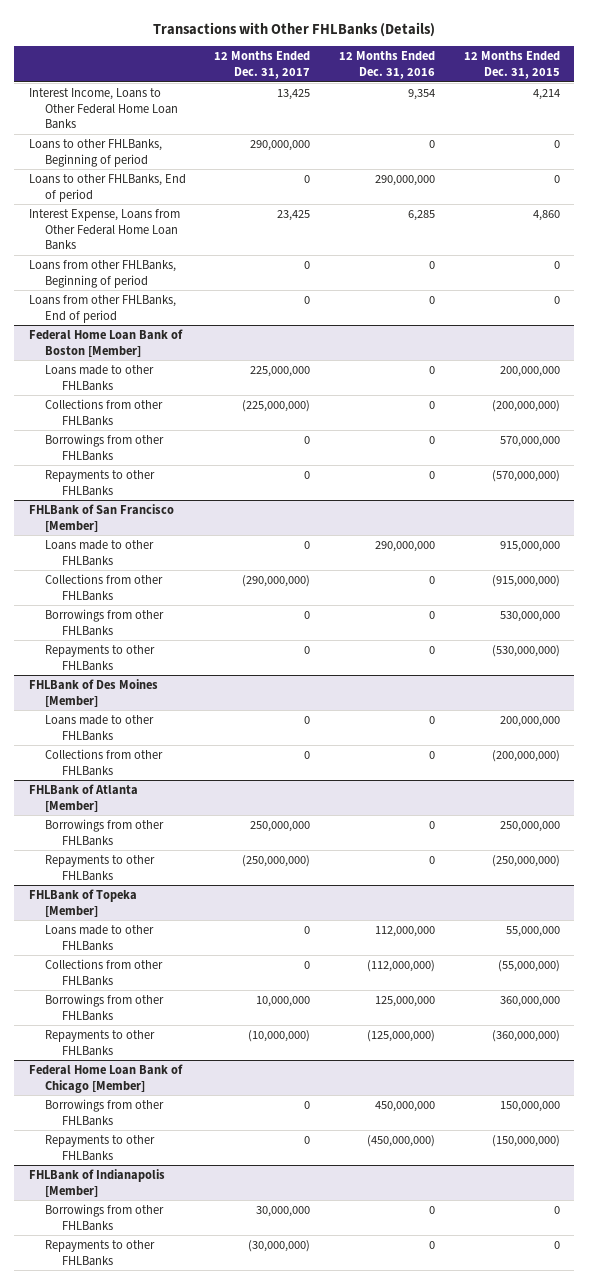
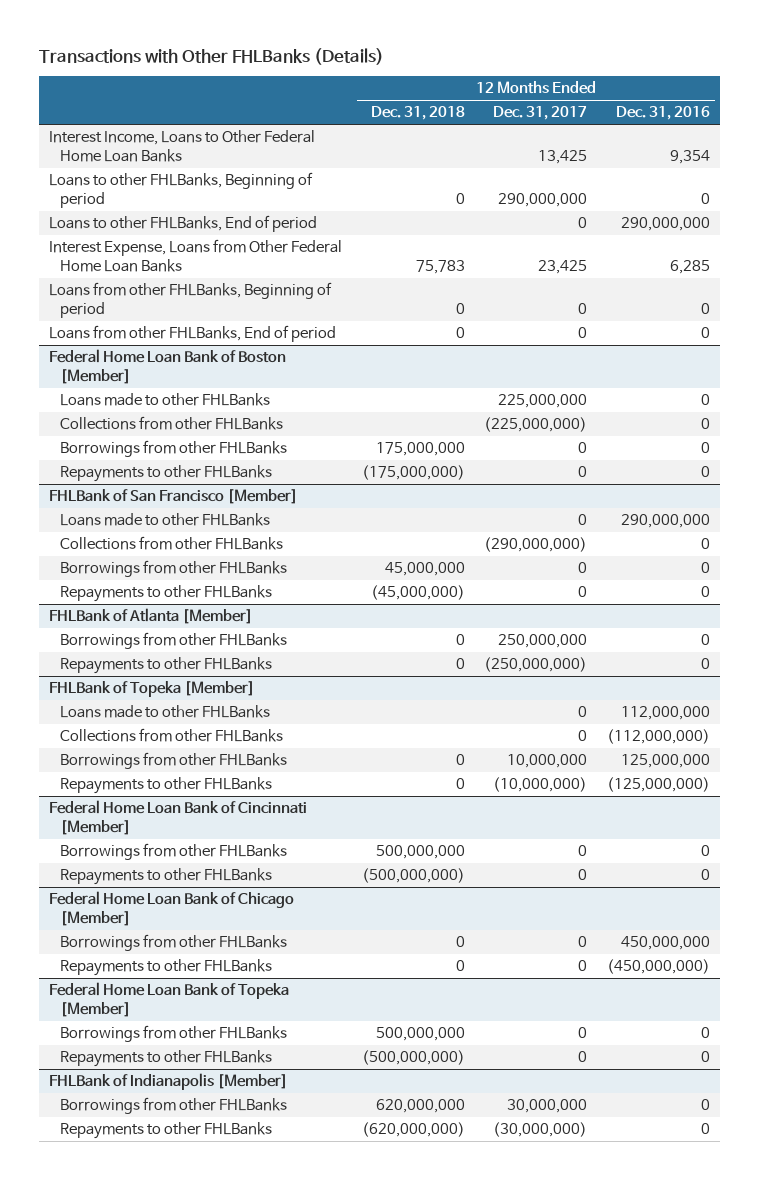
[464,51,561,80] 12 Months Ended Dec. 31, 2015 -> none
none -> [370,106,465,121] Dec. 31, 2018
[28,678,158,707] FHLBank of Des Moines [Member] -> none
[45,714,155,741] Loans made to other FHLBanks -> none
[45,748,164,776] Collections from other FHLBanks -> none
none -> [49,800,308,835] Federal Home Loan Bank of Cincinnati [Member]
none -> [60,843,288,861] Borrowings from other FHLBanks
none -> [60,868,273,886] Repayments to other FHLBanks
none -> [49,982,290,1017] Federal Home Loan Bank of Topeka [Member]
none -> [60,1025,288,1043] Borrowings from other FHLBanks
none -> [60,1050,273,1068] Repayments to other FHLBanks

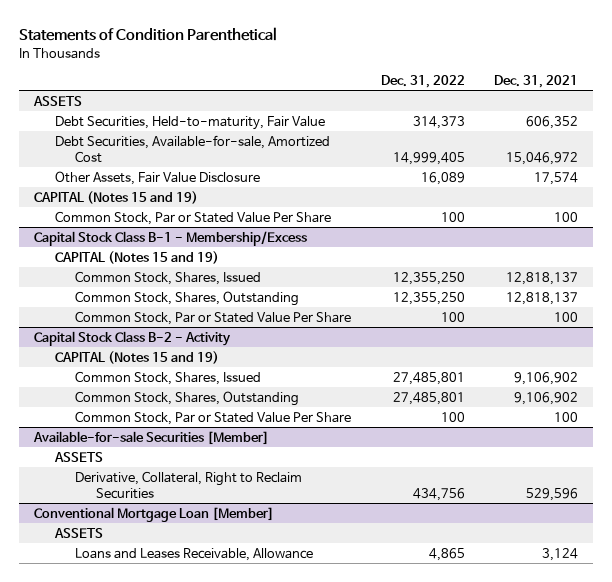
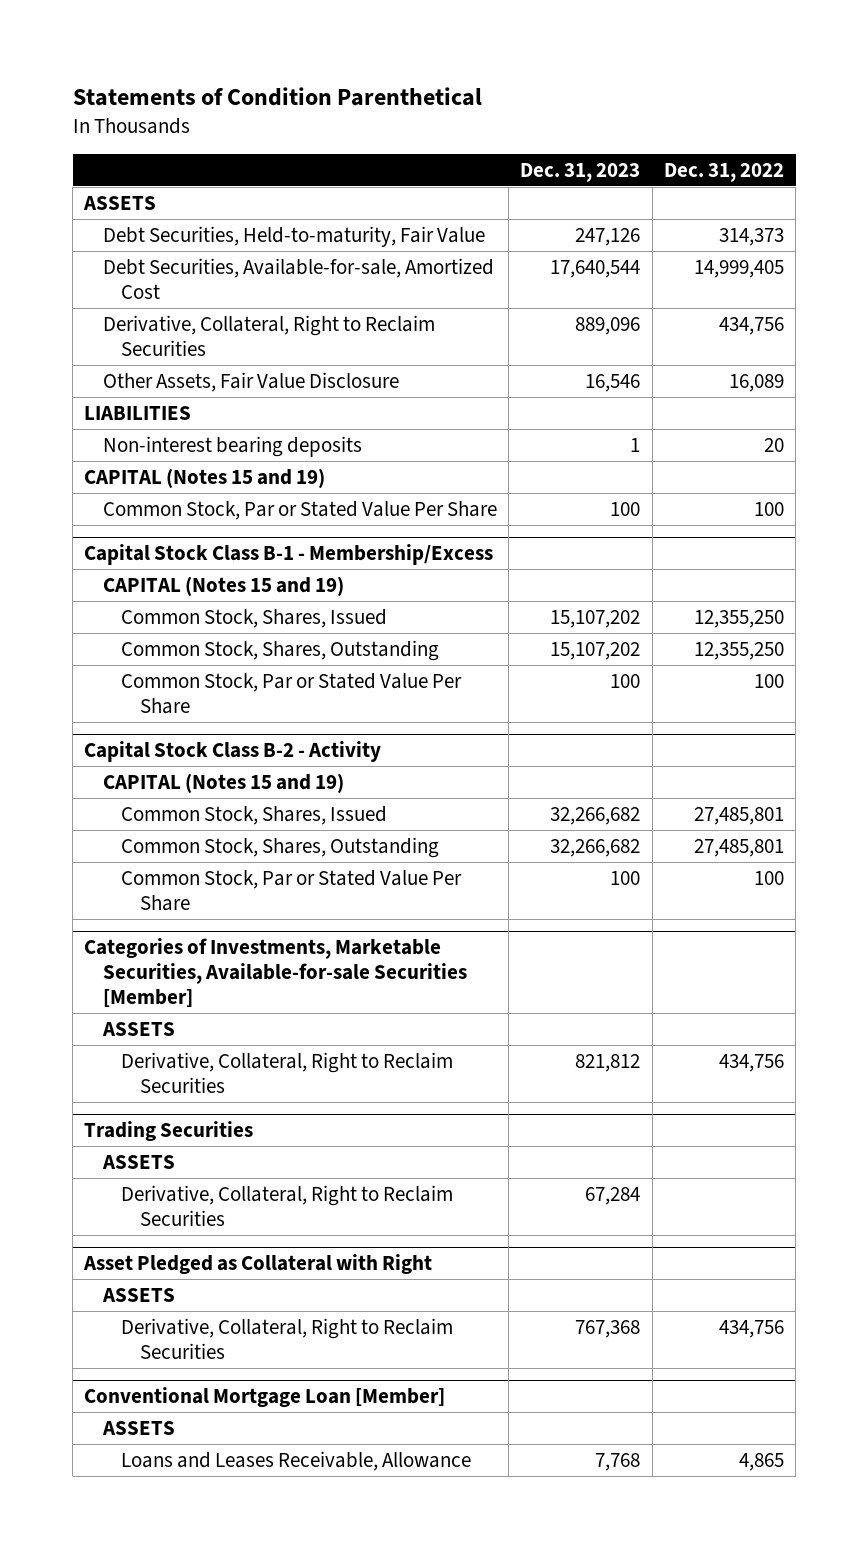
[494,75,579,89] Dec. 31, 2021 -> none
none -> [520,162,641,182] Dec. 31, 2023
none -> [102,314,435,356] Derivative, Collateral, Right to Reclaim Securities
none -> [84,405,192,420] LIABILITIES
none -> [102,435,362,457] Non-interest bearing deposits
[33,430,270,445] Available-for-sale Securities [Member] -> [84,938,467,1008] Categories of Investments, Marketable Securities, Available-for-sale Securities [Member]
none -> [84,1121,254,1142] Trading Securities
none -> [101,1154,175,1169] ASSETS
none -> [121,1184,454,1226] Derivative, Collateral, Right to Reclaim Securities
none -> [83,1254,433,1275] Asset Pledged as Collateral with Right
none -> [101,1287,175,1302] ASSETS
none -> [121,1317,454,1359] Derivative, Collateral, Right to Reclaim Securities

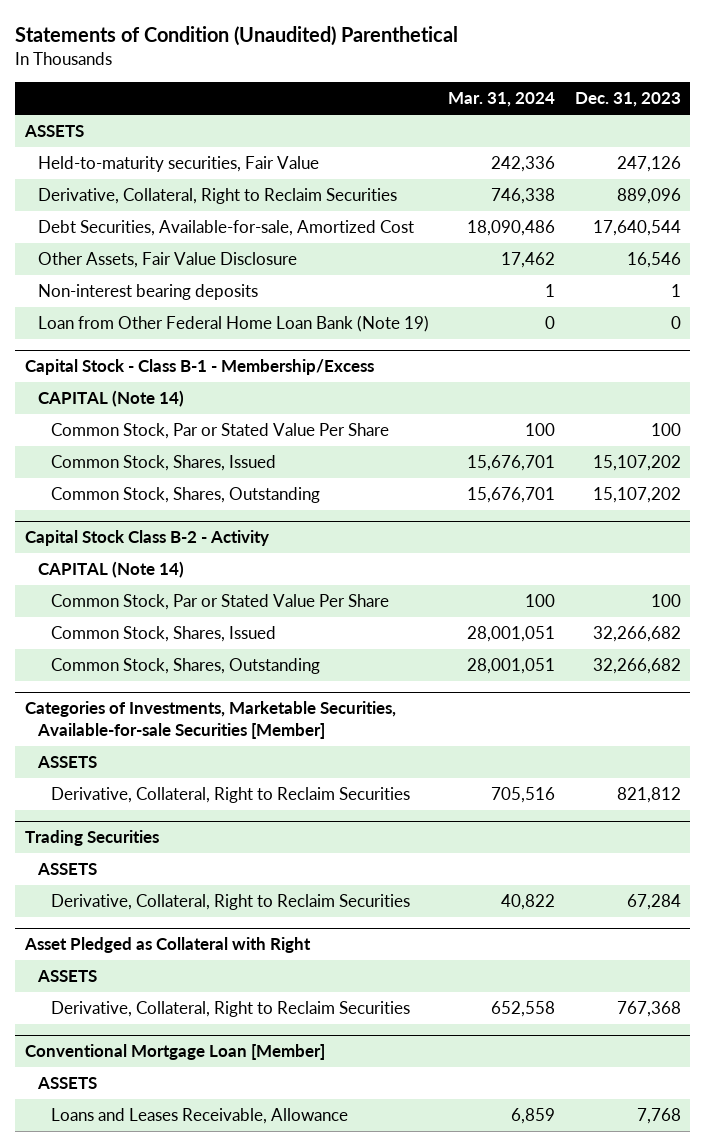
[72,86,482,106] Statements of Condition Parenthetical -> [15,25,459,46] Statements of Condition (Unaudited) Parenthetical
[663,162,784,182] Dec. 31, 2022 -> none
none -> [448,91,556,107] Mar. 31, 2024
[102,225,485,247] Debt Securities, Held-to-maturity, Fair Value -> [37,156,319,173] Held-to-maturity securities, Fair Value
[102,257,494,299] Debt Securities, Available-for-sale, Amortized Cost -> [37,220,414,237] Debt Securities, Available-for-sale, Amortized Cost
[84,405,192,420] LIABILITIES -> none
[84,467,326,488] CAPITAL (Notes 15 and 19) -> none
none -> [37,315,429,333] Loan from Other Federal Home Loan Bank (Note 19)
none -> [24,359,374,376] Capital Stock - Class B-1 - Membership/Excess
none -> [37,390,184,408] CAPITAL (Note 14)
[84,544,494,566] Capital Stock Class B-1 - Membership/Excess -> none
[102,575,344,596] CAPITAL (Notes 15 and 19) -> none
[121,672,463,714] Common Stock, Par or Stated Value Per Share -> none
[102,772,344,793] CAPITAL (Notes 15 and 19) -> none
none -> [37,561,184,579] CAPITAL (Note 14)
[121,869,463,911] Common Stock, Par or Stated Value Per Share -> [50,594,389,611] Common Stock, Par or Stated Value Per Share

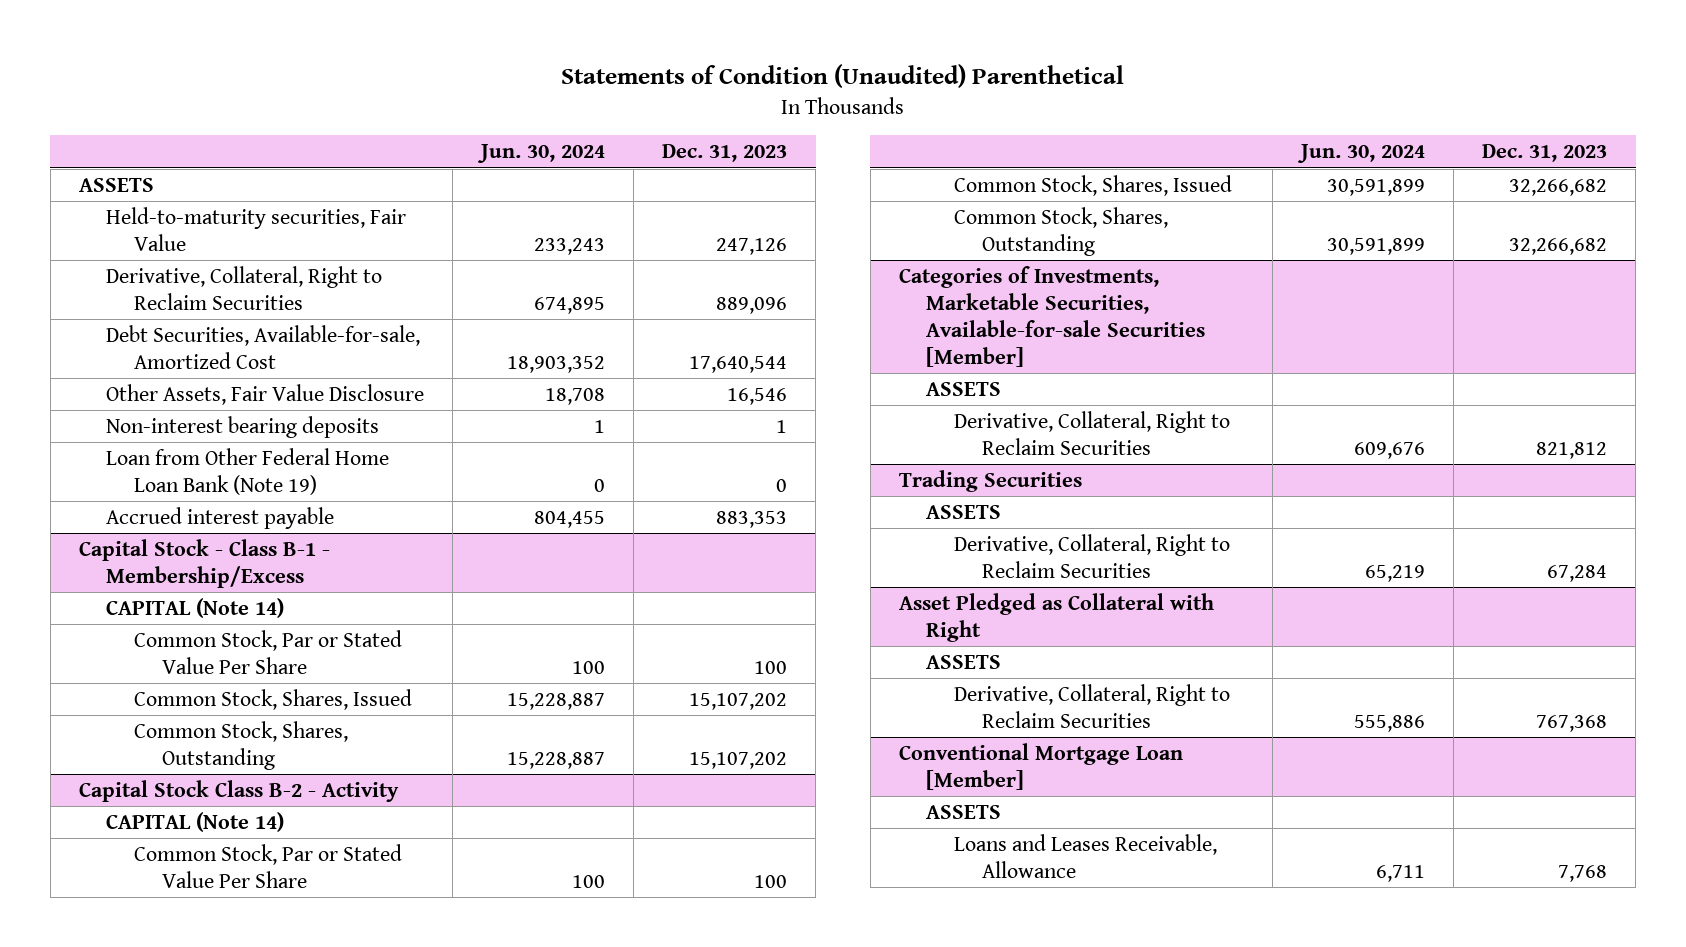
[448,91,556,107] Mar. 31, 2024 -> none
none -> [477,144,606,164] Jun. 30, 2024
none -> [106,506,335,529] Accrued interest payable

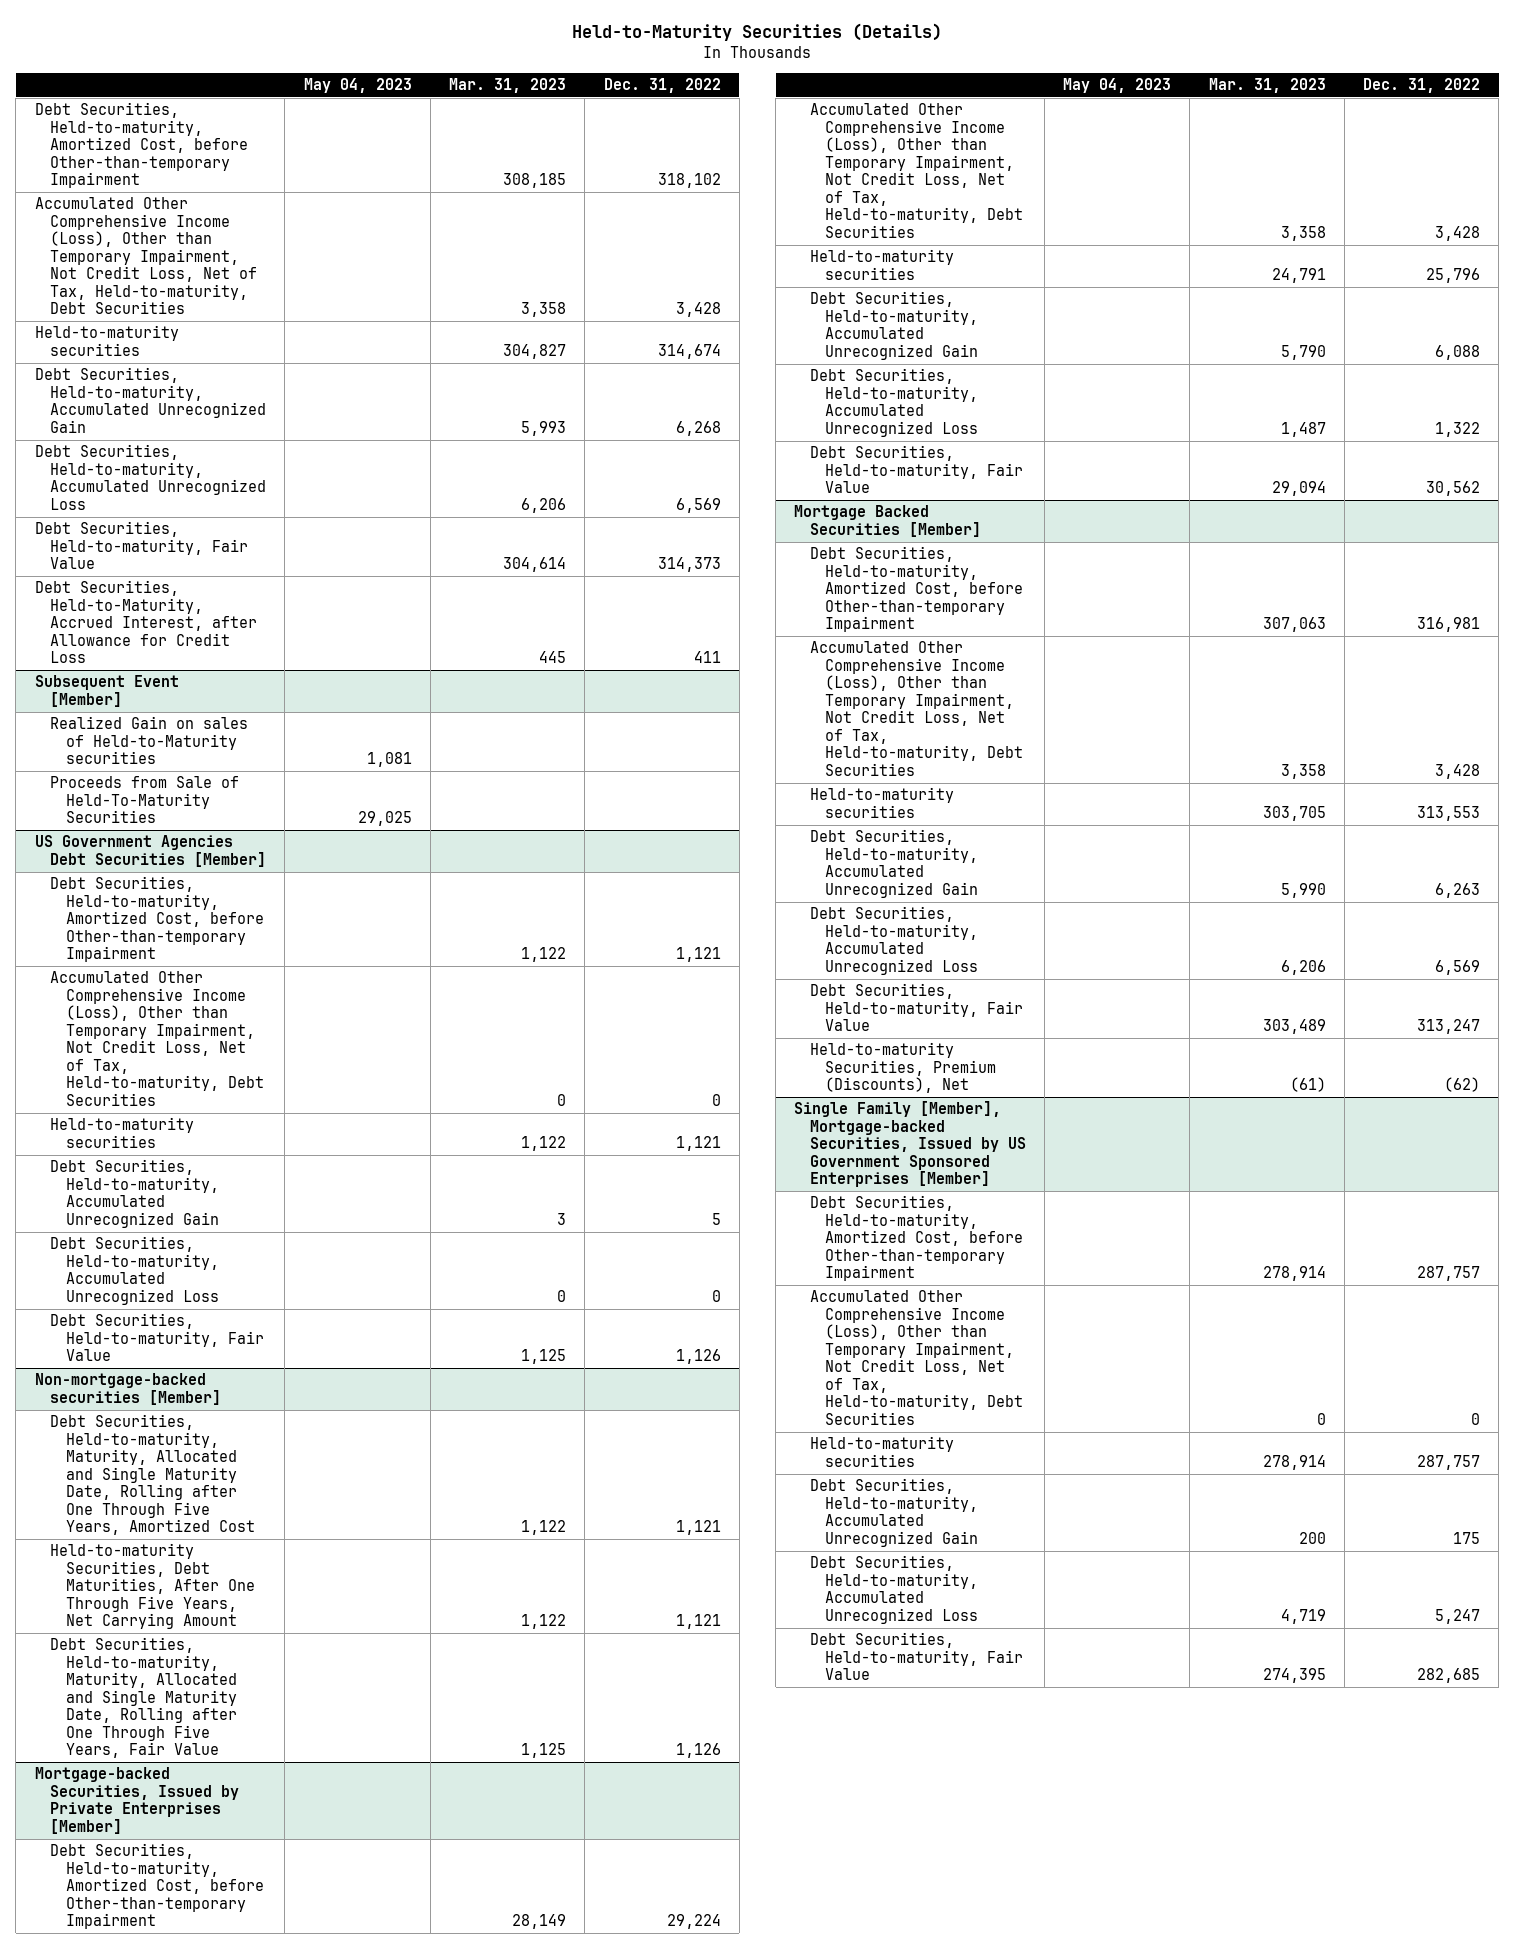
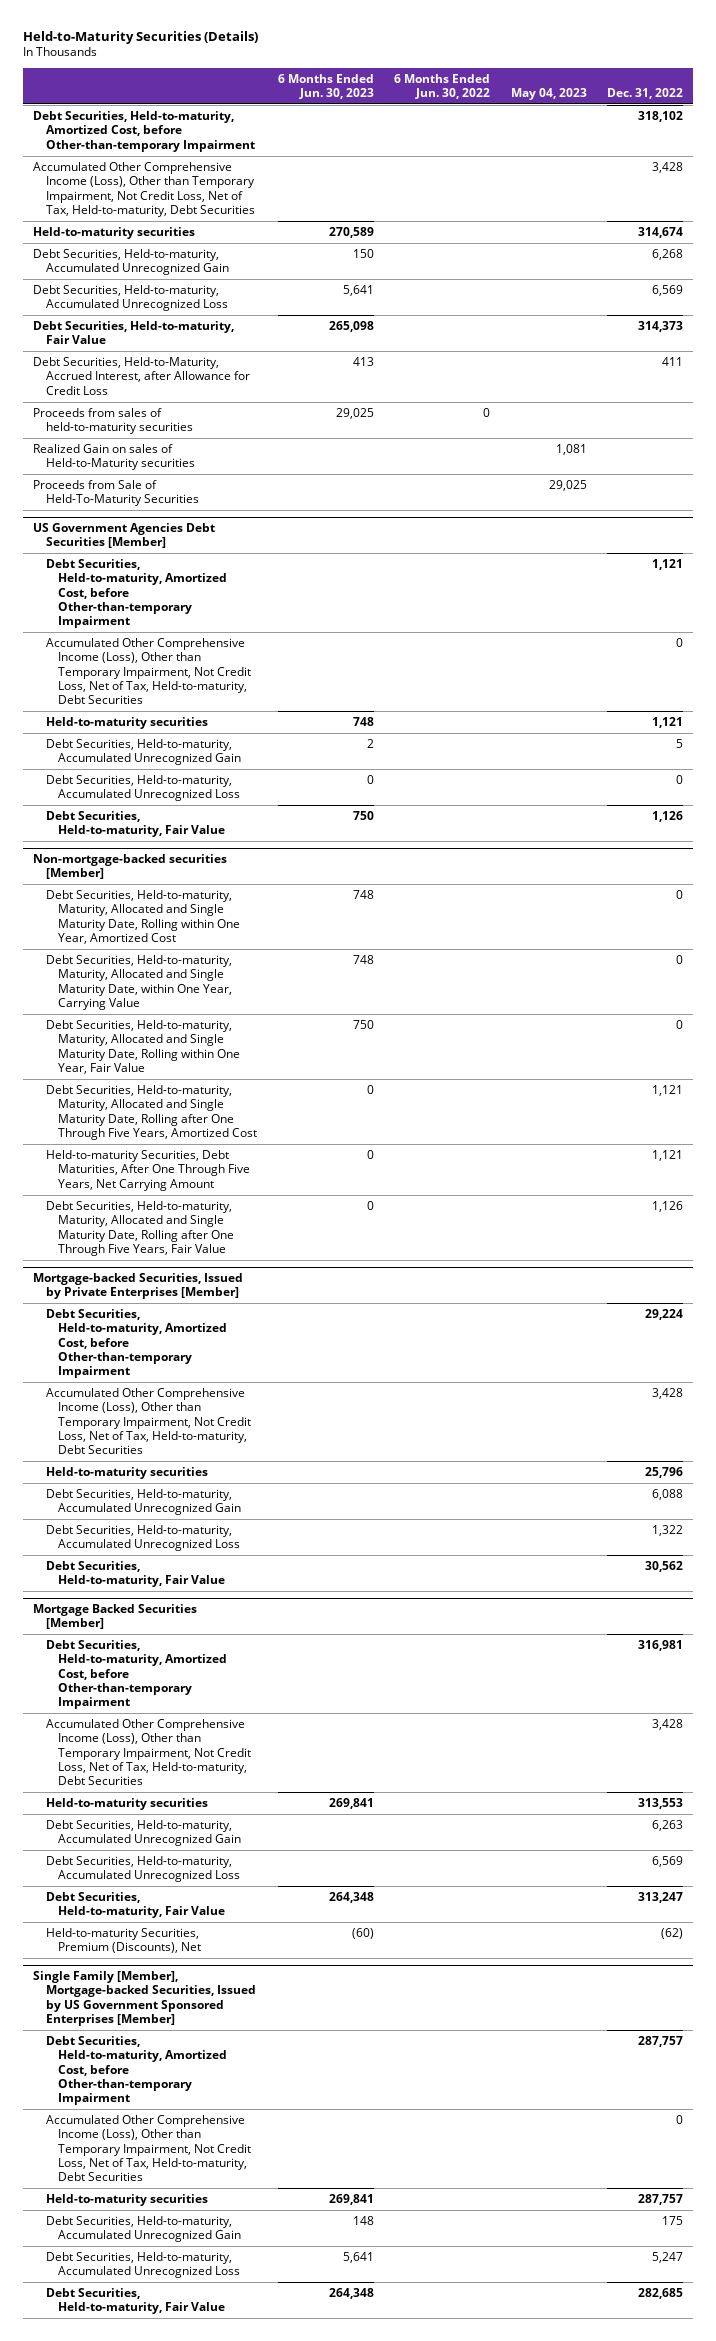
[449,77,567,93] Mar. 31, 2023 -> none
none -> [277,73,374,100] 6 Months Ended Jun. 30, 2023
none -> [394,73,491,100] 6 Months Ended Jun. 30, 2022
[34,675,179,707] Subsequent Event [Member] -> none
none -> [33,408,193,435] Proceeds from sales of held-to-maturity securities
none -> [45,890,240,944] Debt Securities, Held-to-maturity, Maturity, Allocated and Single Maturity Date, Rolling within One Year, Amortized Cost
none -> [45,955,232,1010] Debt Securities, Held-to-maturity, Maturity, Allocated and Single Maturity Date, within One Year, Carrying Value
none -> [45,1020,240,1074] Debt Securities, Held-to-maturity, Maturity, Allocated and Single Maturity Date, Rolling within One Year, Fair Value

